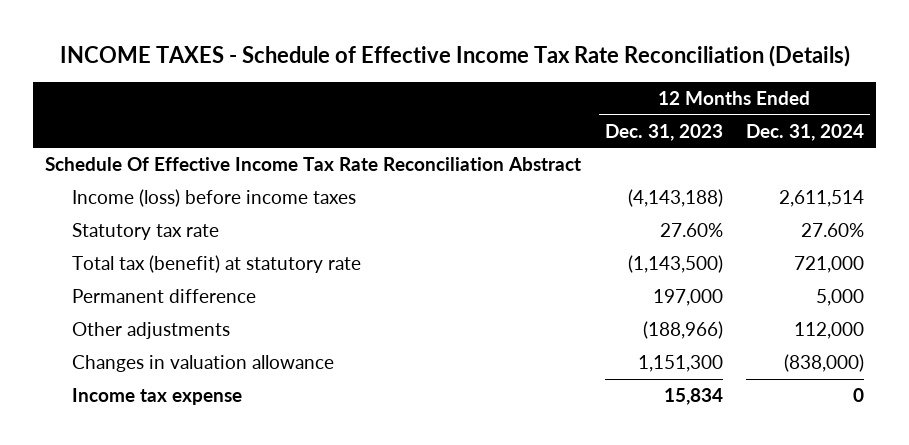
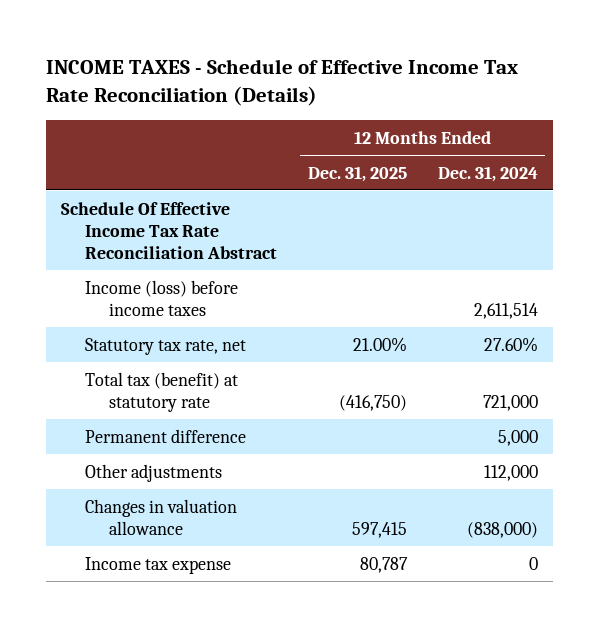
[604,123,723,141] Dec. 31, 2023 -> none
none -> [308,165,408,182] Dec. 31, 2025
[71,223,219,241] Statutory tax rate -> [85,337,247,355] Statutory tax rate, net

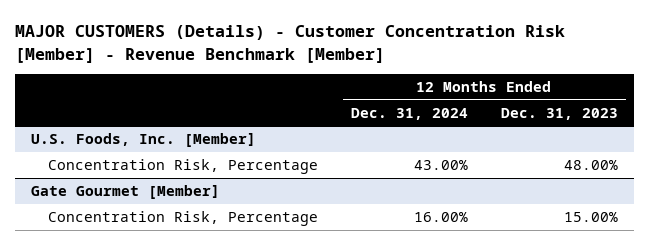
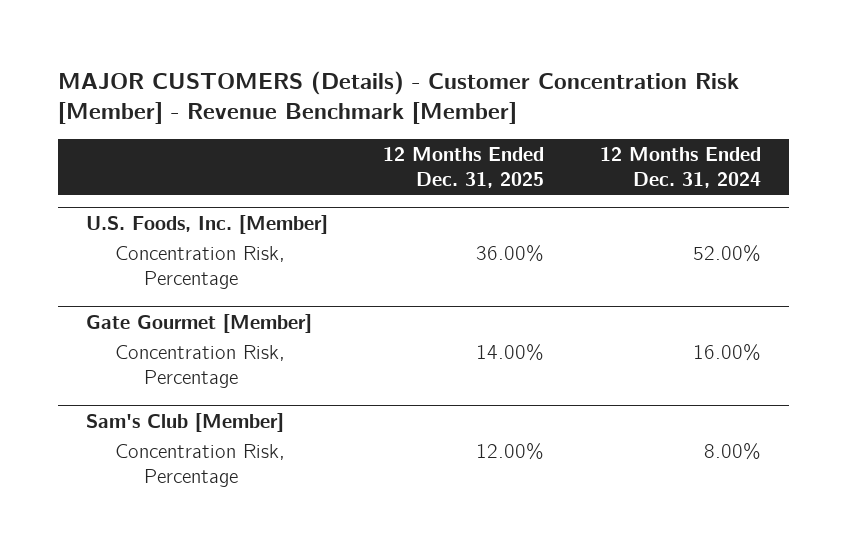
[500,107,618,120] Dec. 31, 2023 -> none
none -> [383,146,545,188] 12 Months Ended Dec. 31, 2025
[414,160,469,171] 43.00% -> [693,245,762,263] 52.00%
none -> [85,412,284,432] Sam's Club [Member]
none -> [114,444,285,488] Concentration Risk, Percentage

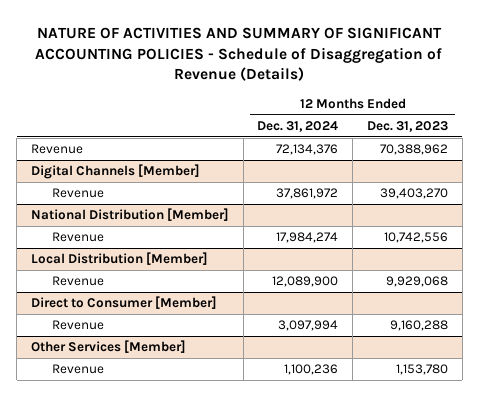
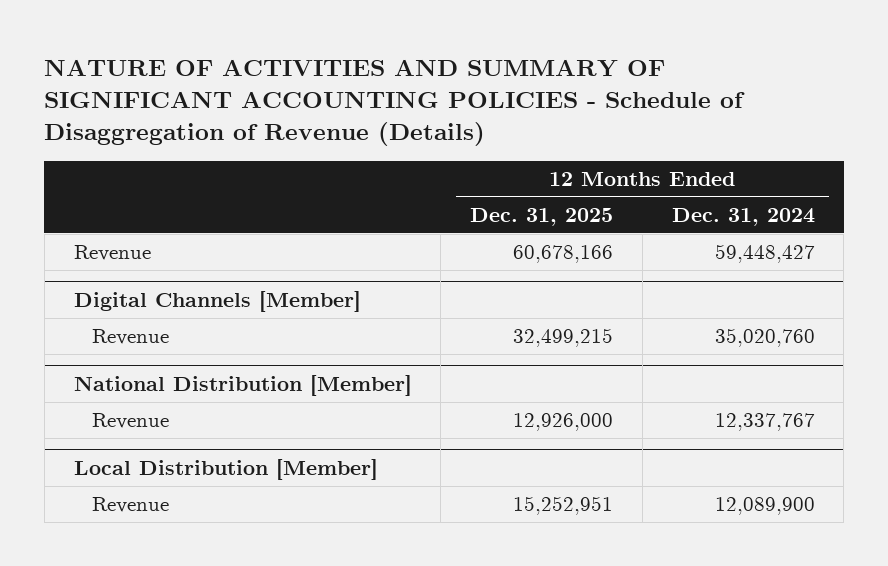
[366,121,448,133] Dec. 31, 2023 -> none
none -> [470,208,614,227] Dec. 31, 2025
[276,144,339,156] 72,134,376 -> [714,244,815,264] 59,448,427
[276,188,339,200] 37,861,972 -> [714,328,815,348] 35,020,760
[276,232,339,244] 17,984,274 -> [714,413,815,432] 12,337,767
[30,296,217,310] Direct to Consumer [Member] -> none
[52,320,105,331] Revenue -> none
[30,340,186,354] Other Services [Member] -> none
[52,364,105,375] Revenue -> none

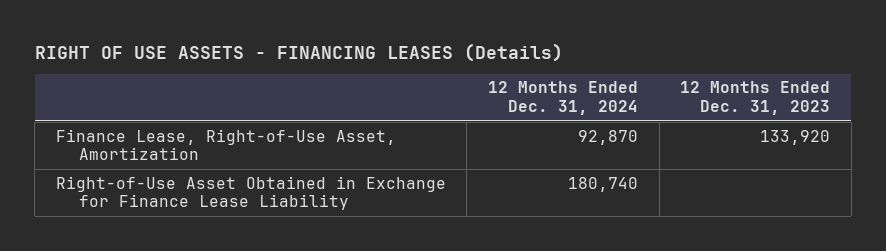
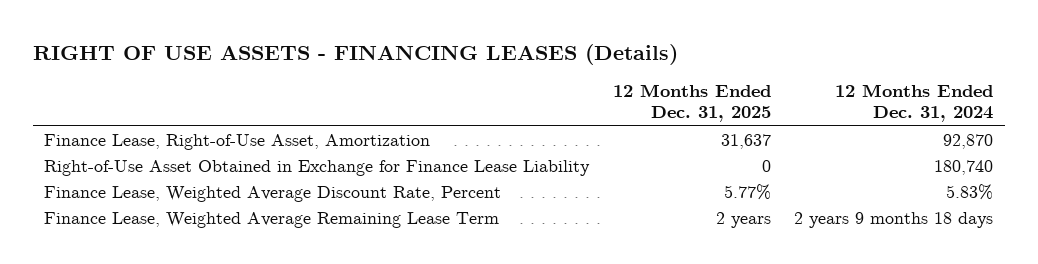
[680,81,831,116] 12 Months Ended Dec. 31, 2023 -> none
none -> [612,84,771,123] 12 Months Ended Dec. 31, 2025
none -> [44,186,502,203] Finance Lease, Weighted Average Discount Rate, Percent
none -> [44,212,500,229] Finance Lease, Weighted Average Remaining Lease Term

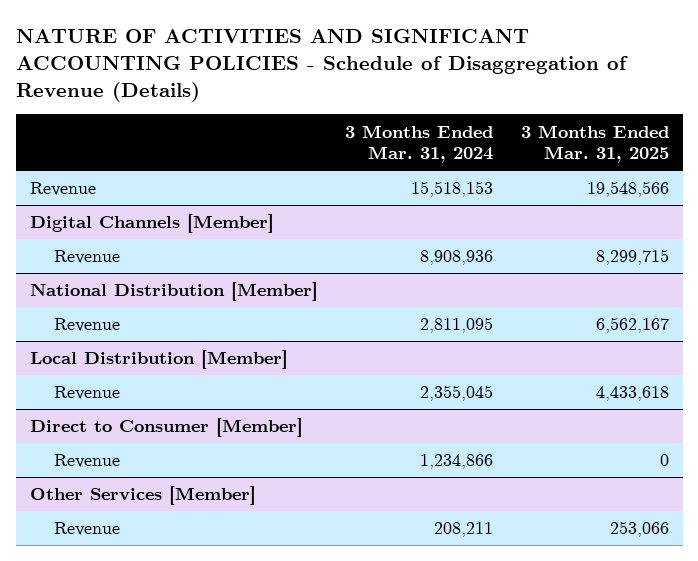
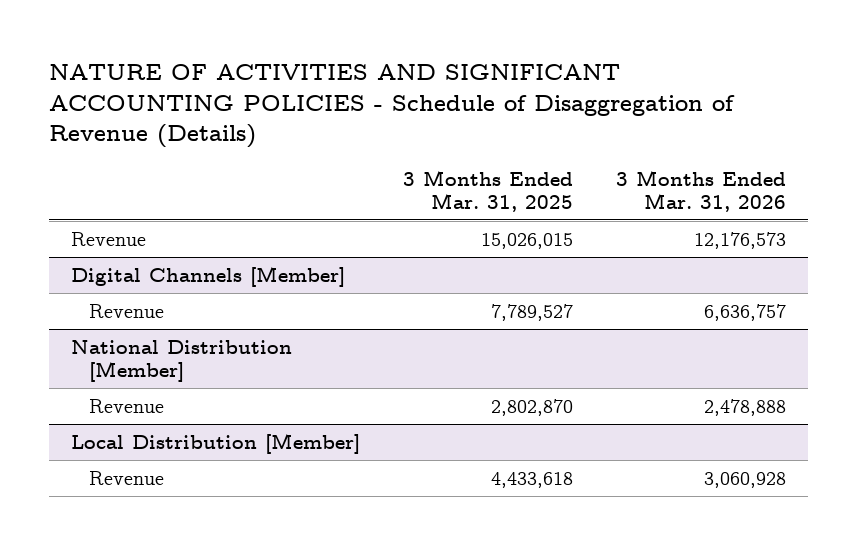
[345,124,494,164] 3 Months Ended Mar. 31, 2024 -> none
none -> [616,169,787,212] 3 Months Ended Mar. 31, 2026
[586,181,669,198] 19,548,566 -> [480,232,573,249] 15,026,015
[595,249,669,266] 8,299,715 -> [490,303,573,321] 7,789,527
[595,317,669,334] 6,562,167 -> [490,398,573,416] 2,802,870
[29,418,303,438] Direct to Consumer [Member] -> none
[54,454,121,469] Revenue -> none
[29,486,256,506] Other Services [Member] -> none
[54,522,121,537] Revenue -> none

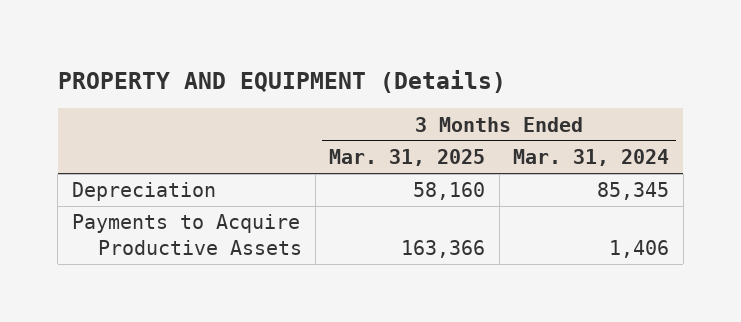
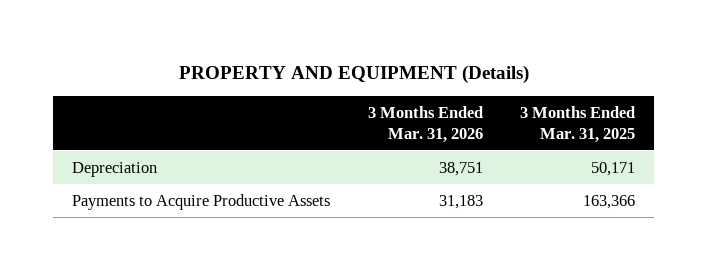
[513,149,670,167] Mar. 31, 2024 -> none
none -> [367,105,483,143] 3 Months Ended Mar. 31, 2026
[413,182,486,201] 58,160 -> [591,161,636,176] 50,171

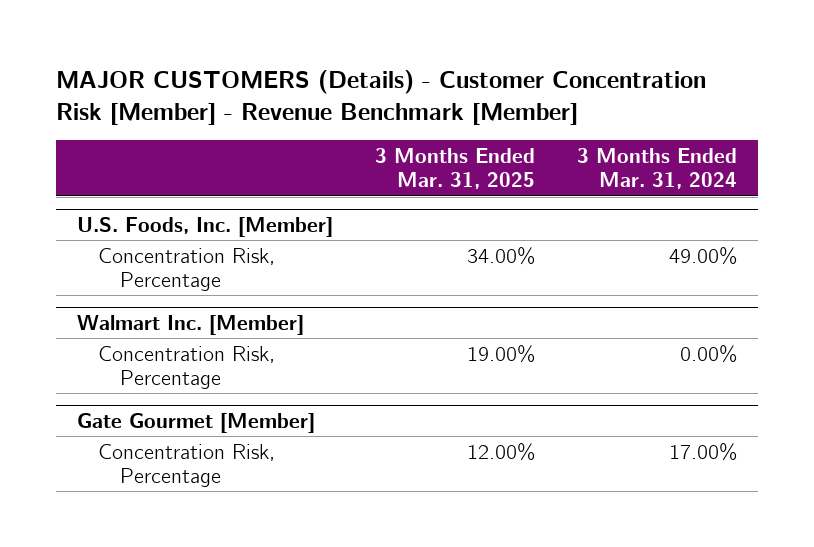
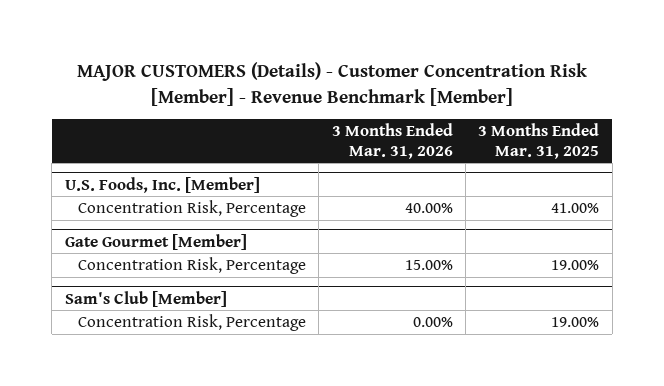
[576,147,737,190] 3 Months Ended Mar. 31, 2024 -> none
none -> [331,123,453,159] 3 Months Ended Mar. 31, 2026
[77,314,305,335] Walmart Inc. [Member] -> none
[98,345,276,390] Concentration Risk, Percentage -> none
[466,246,535,265] 34.00% -> [551,202,600,213] 41.00%
[466,442,535,461] 12.00% -> [551,259,600,270] 19.00%
none -> [64,290,227,307] Sam's Club [Member]
none -> [77,313,306,331] Concentration Risk, Percentage

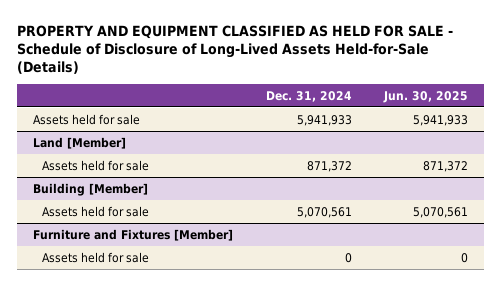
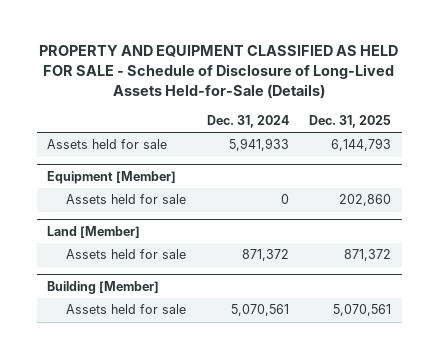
[382,90,468,103] Jun. 30, 2025 -> none
none -> [309,114,392,128] Dec. 31, 2025
none -> [47,171,177,185] Equipment [Member]
none -> [65,194,186,205] Assets held for sale
[33,228,234,241] Furniture and Fixtures [Member] -> none
[42,251,150,263] Assets held for sale -> none

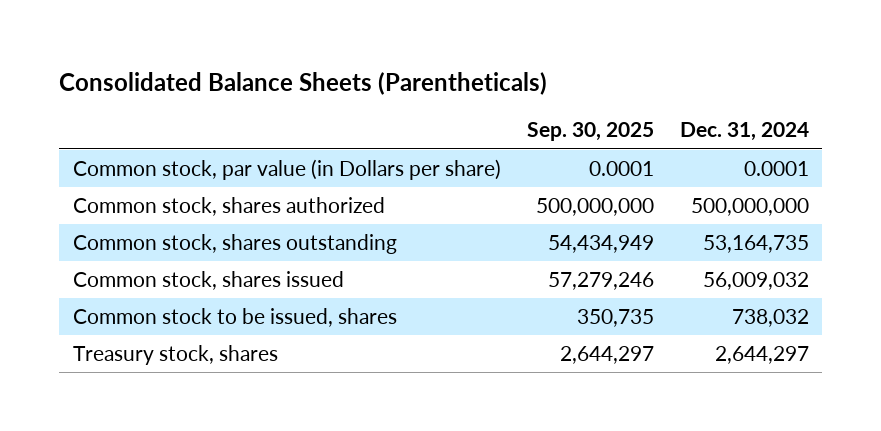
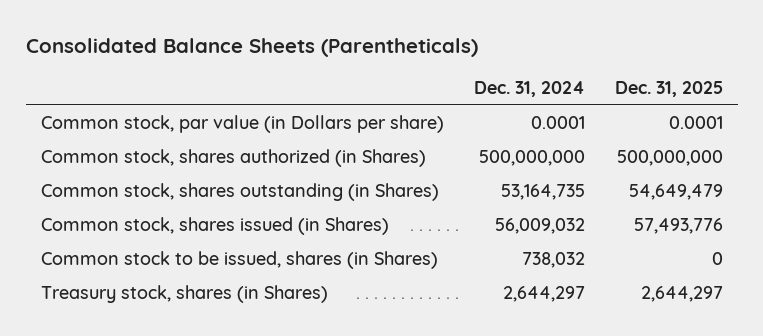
[526,122,654,142] Sep. 30, 2025 -> none
none -> [614,81,723,98] Dec. 31, 2025
[72,197,385,217] Common stock, shares authorized -> [40,149,426,168] Common stock, shares authorized (in Shares)
[72,234,397,255] Common stock, shares outstanding -> [40,183,439,202] Common stock, shares outstanding (in Shares)
[72,271,344,291] Common stock, shares issued -> [40,217,389,236] Common stock, shares issued (in Shares)
[72,308,397,328] Common stock to be issued, shares -> [40,251,438,270] Common stock to be issued, shares (in Shares)
[72,345,278,366] Treasury stock, shares -> [40,285,328,304] Treasury stock, shares (in Shares)

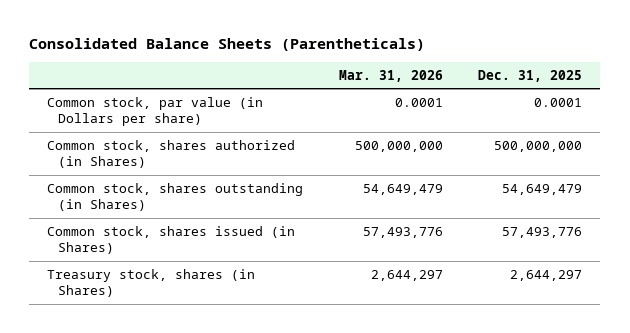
[473,81,585,98] Dec. 31, 2024 -> none
none -> [338,69,443,82] Mar. 31, 2026
[40,251,438,270] Common stock to be issued, shares (in Shares) -> none

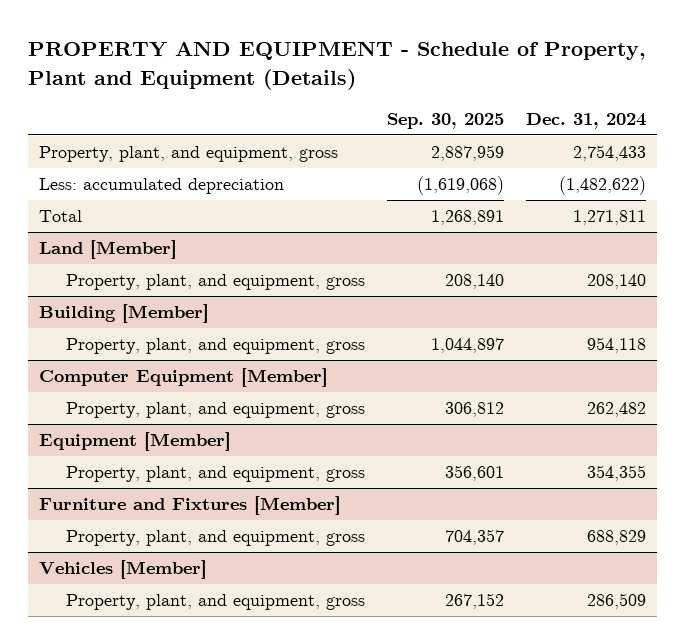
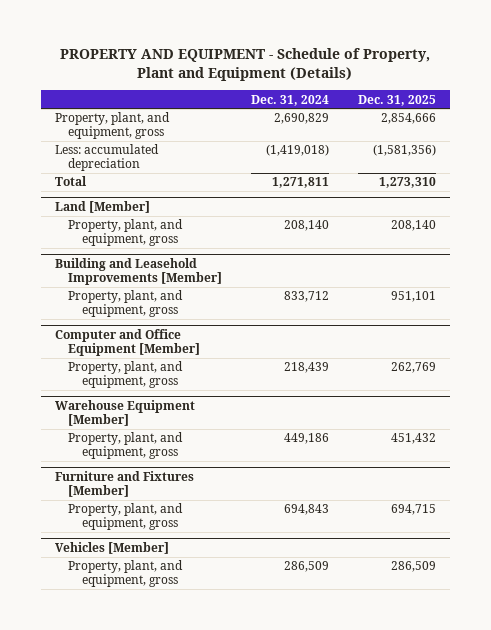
[386,113,504,130] Sep. 30, 2025 -> none
none -> [357,94,436,106] Dec. 31, 2025
[572,145,646,162] 2,754,433 -> [274,113,330,125] 2,690,829
[558,176,646,196] (1,482,622) -> [266,144,330,157] (1,419,018)
[39,304,210,324] Building [Member] -> none
none -> [54,258,223,286] Building and Leasehold Improvements [Member]
[586,337,646,354] 954,118 -> [284,291,330,303] 833,712
[39,368,329,388] Computer Equipment [Member] -> [54,329,201,357] Computer and Office Equipment [Member]
[586,402,646,418] 262,482 -> [284,362,330,374] 218,439
[39,432,232,452] Equipment [Member] -> [54,400,195,427] Warehouse Equipment [Member]
[586,465,646,482] 354,355 -> [284,433,330,445] 449,186
[586,530,646,546] 688,829 -> [284,504,330,516] 694,843

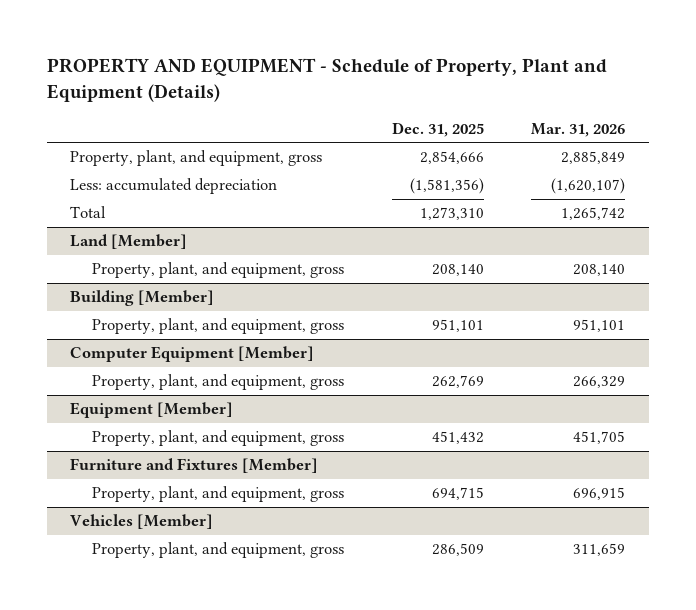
[251,94,330,106] Dec. 31, 2024 -> none
none -> [531,122,626,137] Mar. 31, 2026
[54,258,223,286] Building and Leasehold Improvements [Member] -> none
none -> [70,290,215,307] Building [Member]
[54,329,201,357] Computer and Office Equipment [Member] -> [70,346,315,363] Computer Equipment [Member]
[54,400,195,427] Warehouse Equipment [Member] -> [70,402,234,419] Equipment [Member]

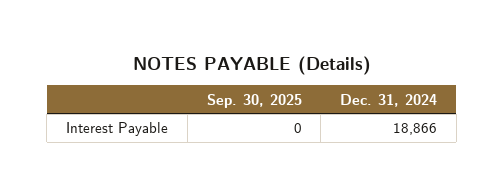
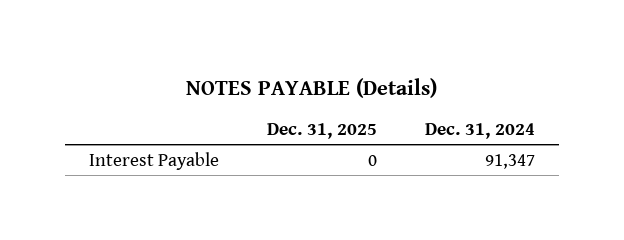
[206,93,302,108] Sep. 30, 2025 -> none
none -> [267,123,378,140] Dec. 31, 2025
[393,123,438,136] 18,866 -> [484,153,535,169] 91,347

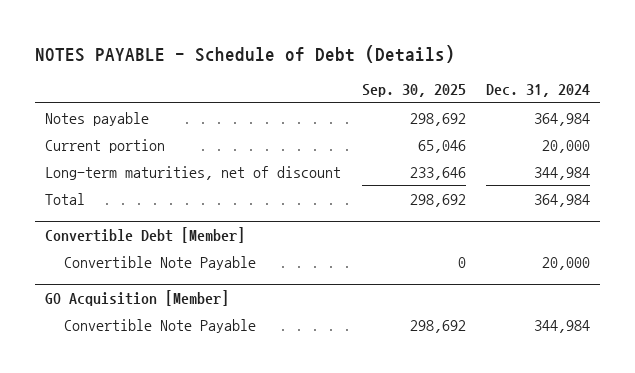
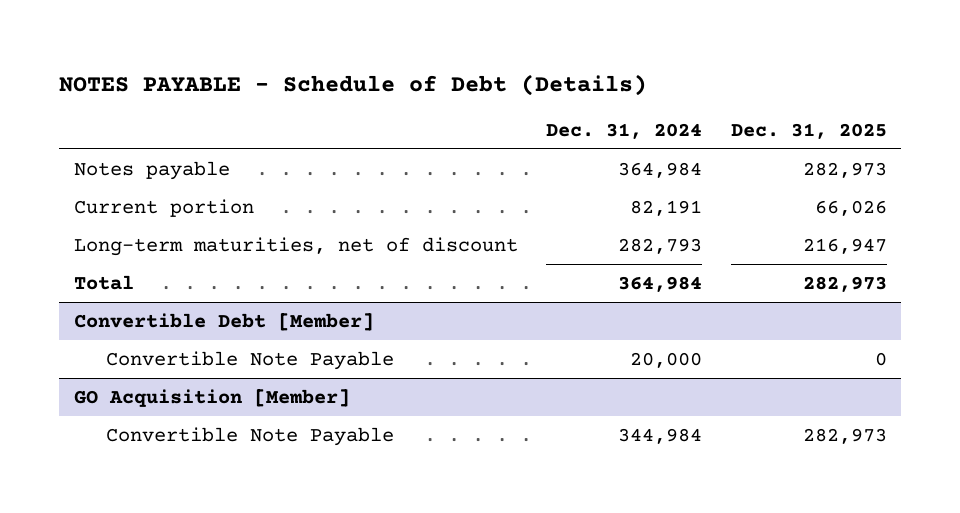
[361,84,466,98] Sep. 30, 2025 -> none
none -> [730,122,887,139] Dec. 31, 2025
[542,139,591,153] 20,000 -> [630,199,703,216] 82,191
[534,166,591,180] 344,984 -> [618,237,703,254] 282,793

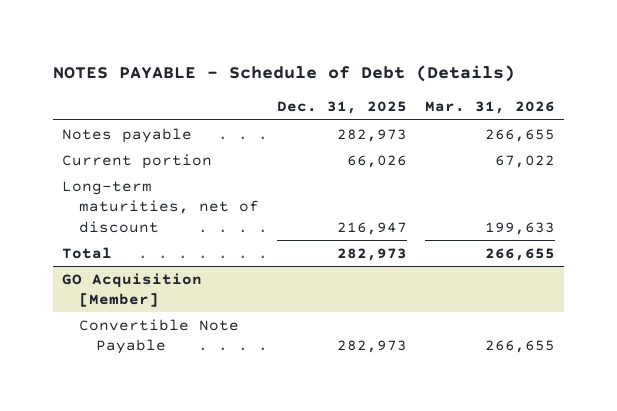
[546,122,703,139] Dec. 31, 2024 -> none
none -> [424,101,555,115] Mar. 31, 2026
[73,312,374,331] Convertible Debt [Member] -> none
[105,350,394,370] Convertible Note Payable -> none

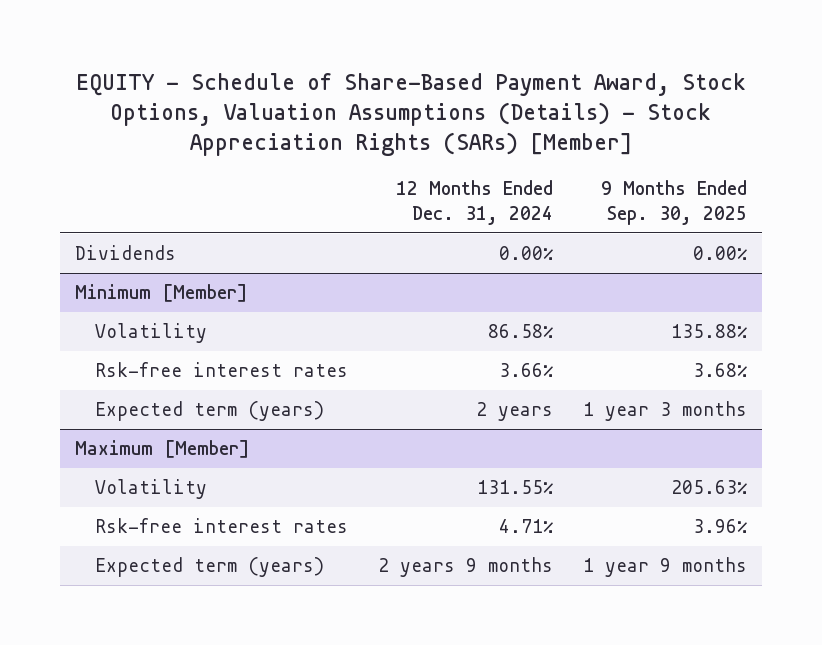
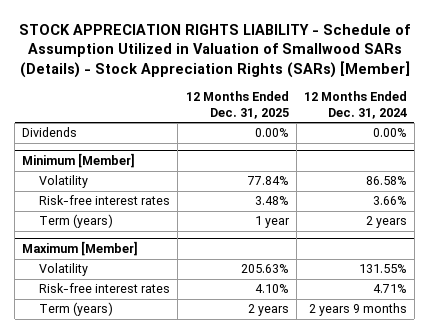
[75,73,746,156] EQUITY - Schedule of Share-Based Payment Award, Stock Options, Valuation Assumptions (Details) - Stock Appreciation Rights (SARs) [Member] -> [18,23,410,78] STOCK APPRECIATION RIGHTS LIABILITY - Schedule of Assumption Utilized in Valuation of Smallwood SARs (Details) - Stock Appreciation Rights (SARs) [Member]
[600,180,747,225] 9 Months Ended Sep. 30, 2025 -> none
none -> [185,90,289,119] 12 Months Ended Dec. 31, 2025
[94,362,348,378] Rsk-free interest rates -> [39,195,171,206] Risk-free interest rates
[94,401,324,422] Expected term (years) -> [39,214,114,229] Term (years)
[94,518,348,534] Rsk-free interest rates -> [39,283,171,294] Risk-free interest rates
[94,557,324,578] Expected term (years) -> [39,302,114,317] Term (years)

